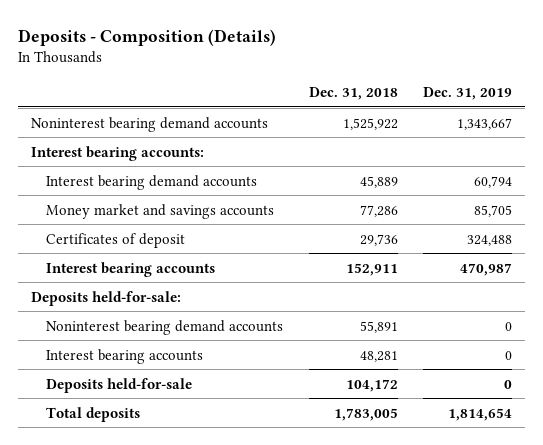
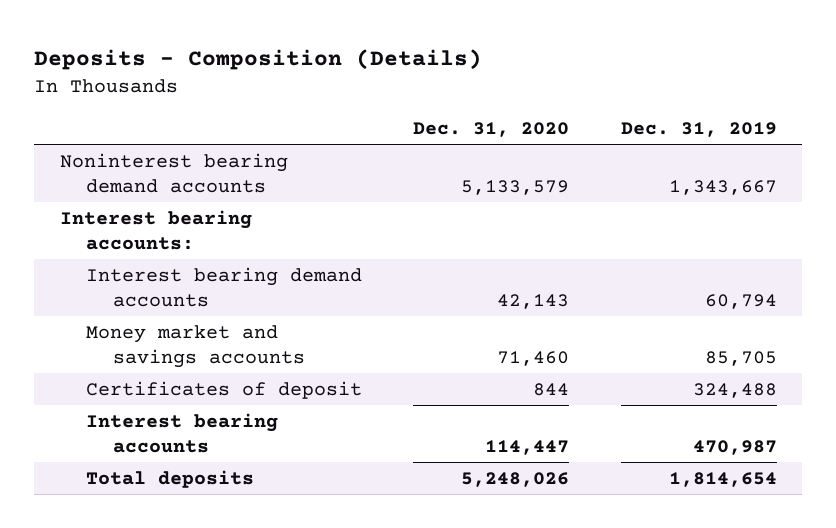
[308,86,398,100] Dec. 31, 2018 -> none
none -> [413,122,570,138] Dec. 31, 2020
[30,290,181,306] Deposits held-for-sale: -> none
[46,319,284,335] Noninterest bearing demand accounts -> none
[46,348,204,364] Interest bearing accounts -> none
[46,377,193,393] Deposits held-for-sale -> none

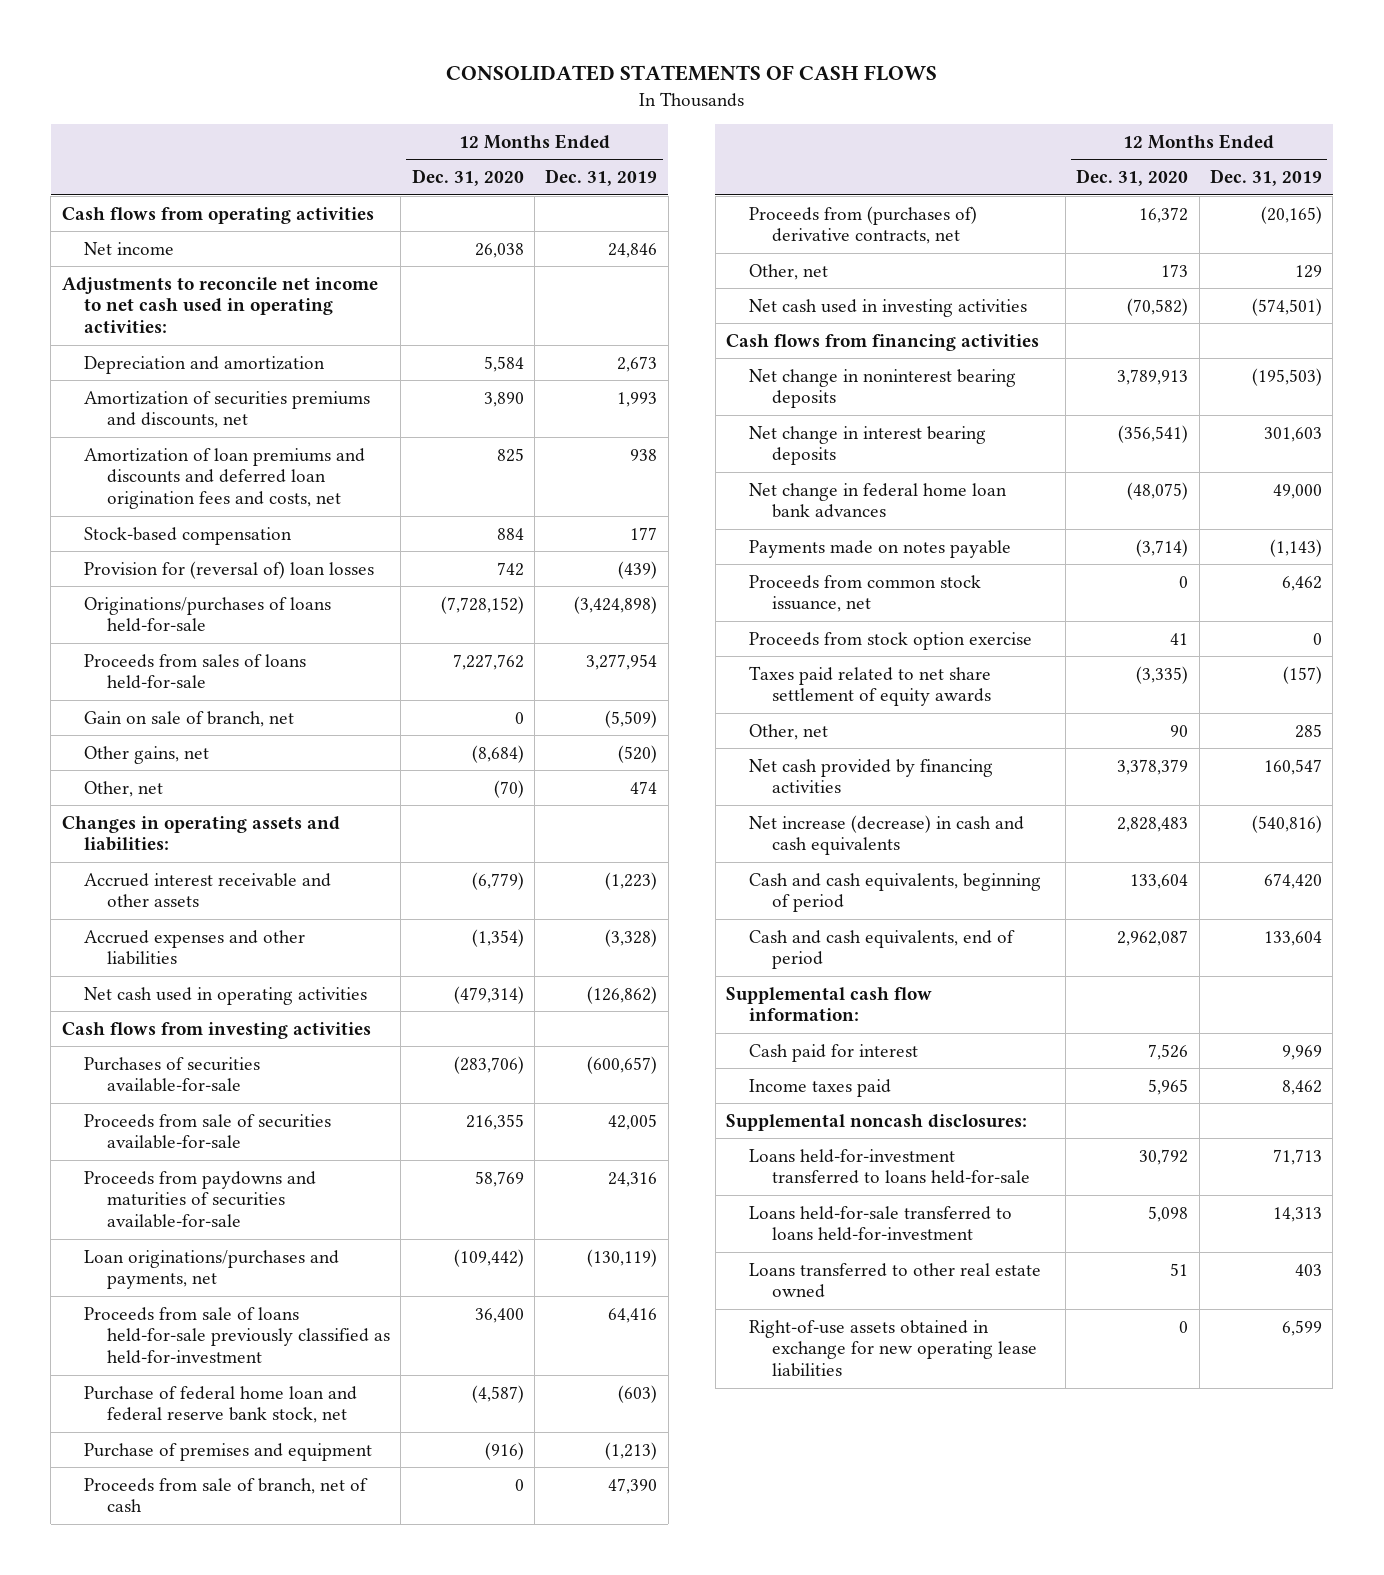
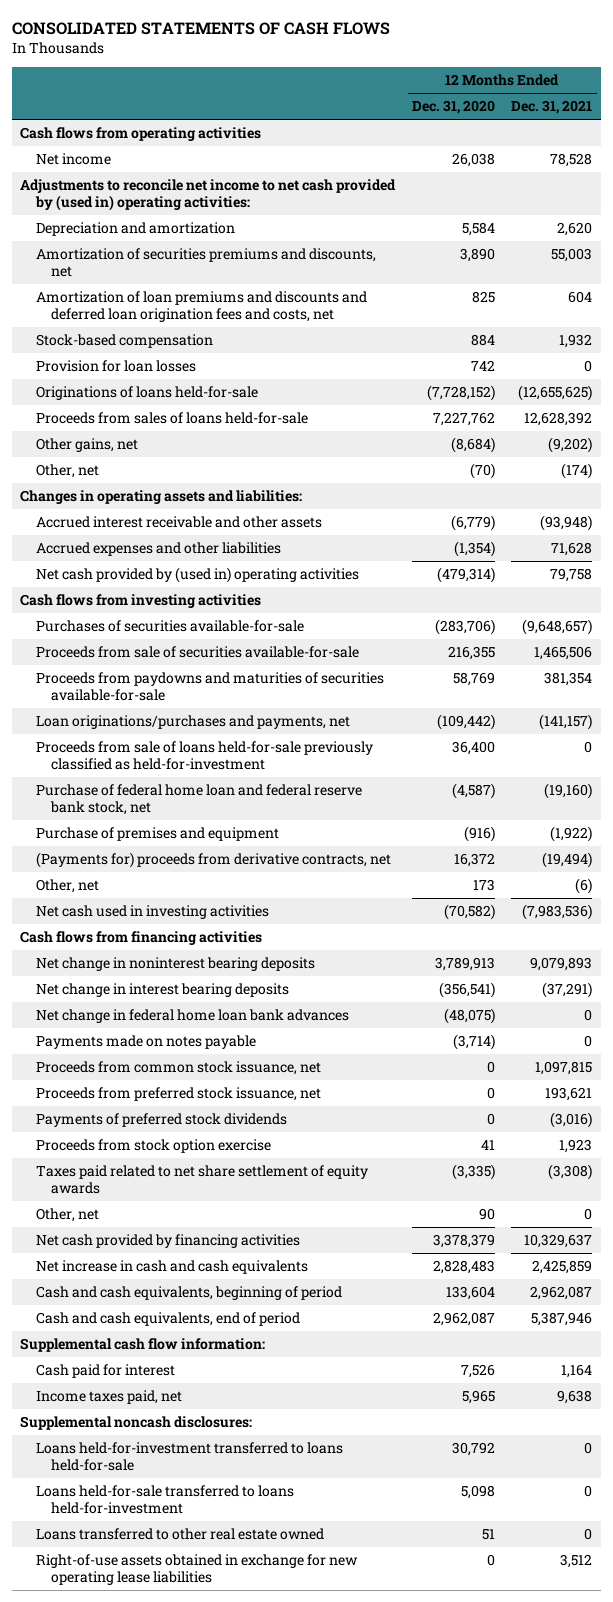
[545,169,658,187] Dec. 31, 2019 -> none
none -> [511,100,593,115] Dec. 31, 2021
[61,276,378,334] Adjustments to reconcile net income to net cash used in operating activities: -> [20,179,397,212] Adjustments to reconcile net income to net cash provided by (used in) operating activities:
[84,560,375,579] Provision for (reversal of) loan losses -> [35,360,196,373] Provision for loan losses
[84,596,332,633] Originations/purchases of loans held-for-sale -> [35,386,258,401] Originations of loans held-for-sale
[84,710,295,727] Gain on sale of branch, net -> none
[84,986,368,1005] Net cash used in operating activities -> [35,567,359,584] Net cash provided by (used in) operating activities
[84,1477,369,1513] Proceeds from sale of branch, net of cash -> none
[748,205,977,245] Proceeds from (purchases of) derivative contracts, net -> [35,852,391,869] (Payments for) proceeds from derivative contracts, net
none -> [35,1087,321,1102] Proceeds from preferred stock issuance, net
none -> [35,1113,287,1128] Payments of preferred stock dividends
[748,814,1024,856] Net increase (decrease) in cash and cash equivalents -> [35,1260,308,1275] Net increase in cash and cash equivalents
[748,1078,891,1097] Income taxes paid -> [35,1390,182,1405] Income taxes paid, net

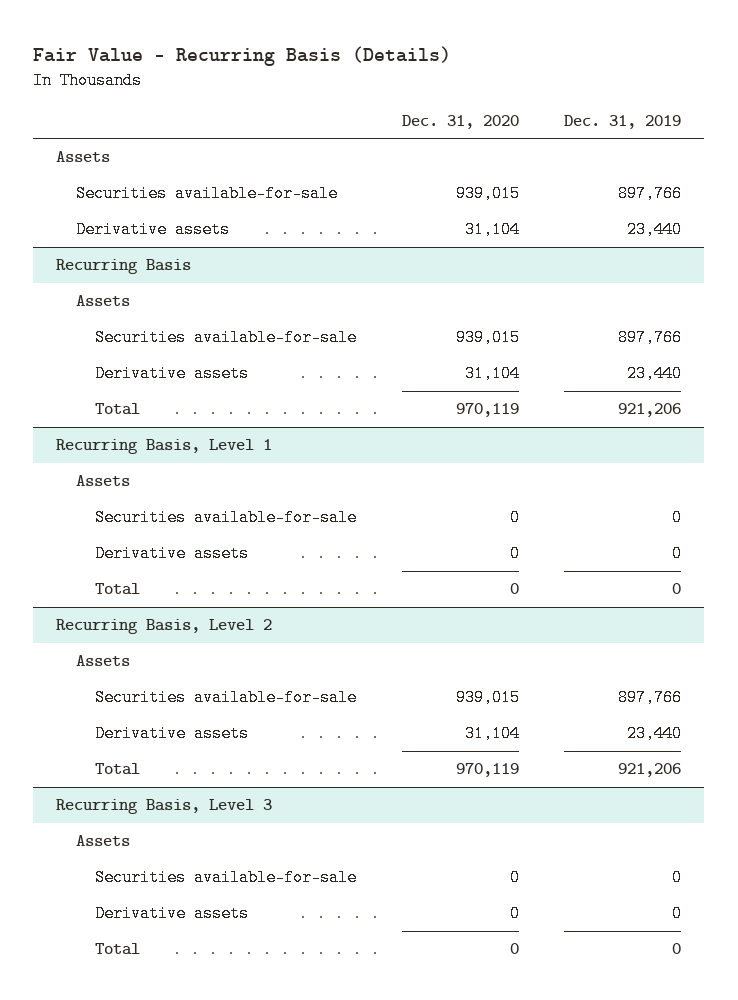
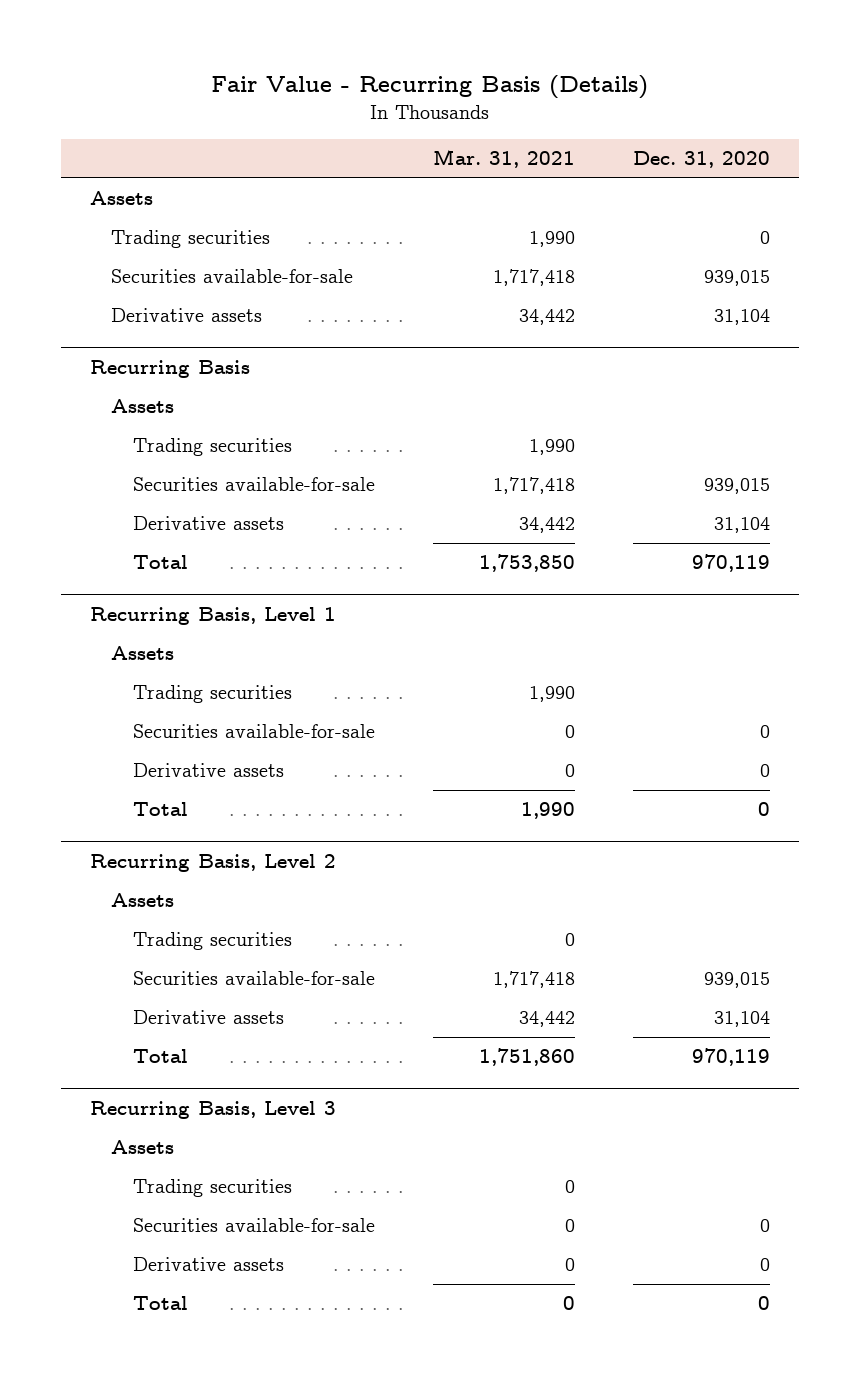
[564,115,682,130] Dec. 31, 2019 -> none
none -> [432,149,575,169] Mar. 31, 2021
none -> [111,230,271,249] Trading securities
none -> [132,438,292,457] Trading securities
none -> [132,685,292,704] Trading securities
none -> [132,932,292,951] Trading securities
none -> [132,1179,292,1198] Trading securities

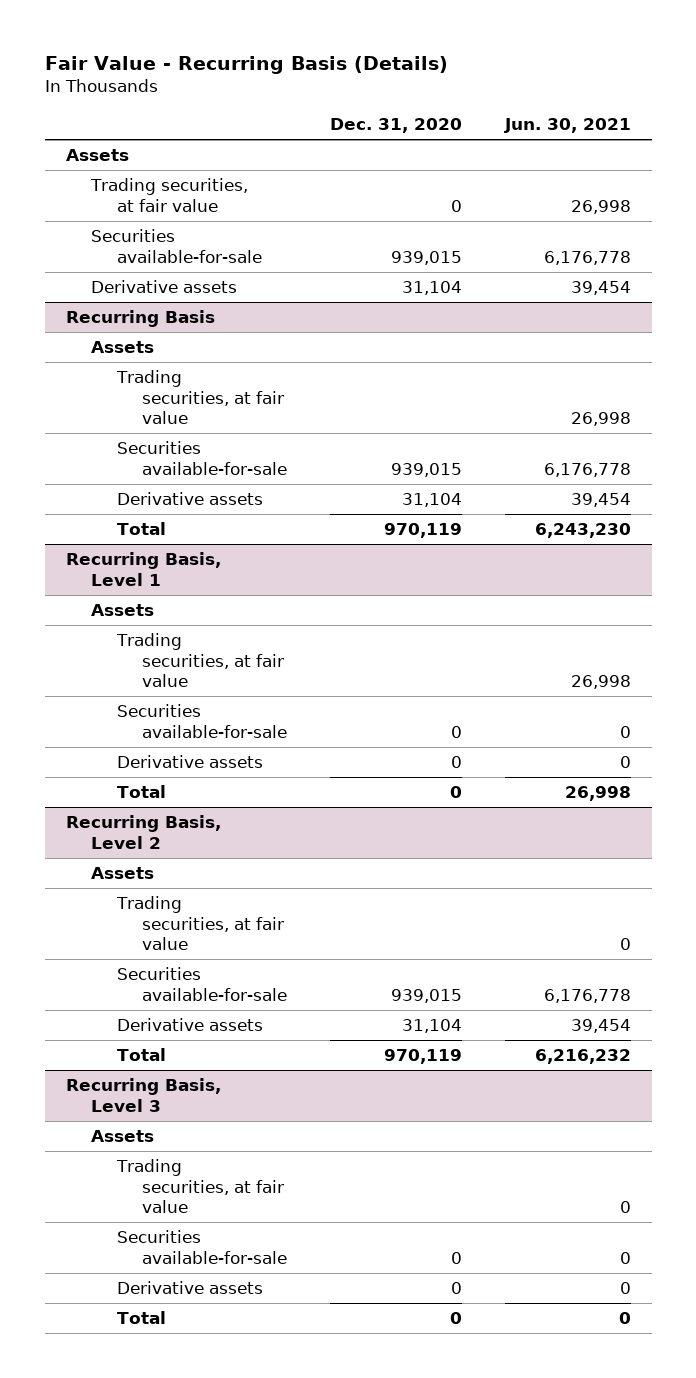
[432,149,575,169] Mar. 31, 2021 -> none
none -> [503,118,631,134] Jun. 30, 2021
[111,230,271,249] Trading securities -> [90,178,249,212] Trading securities, at fair value
[132,438,292,457] Trading securities -> [115,370,285,425] Trading securities, at fair value
[132,685,292,704] Trading securities -> [115,633,285,688] Trading securities, at fair value
[132,932,292,951] Trading securities -> [115,896,285,951] Trading securities, at fair value
[132,1179,292,1198] Trading securities -> [115,1159,285,1214] Trading securities, at fair value

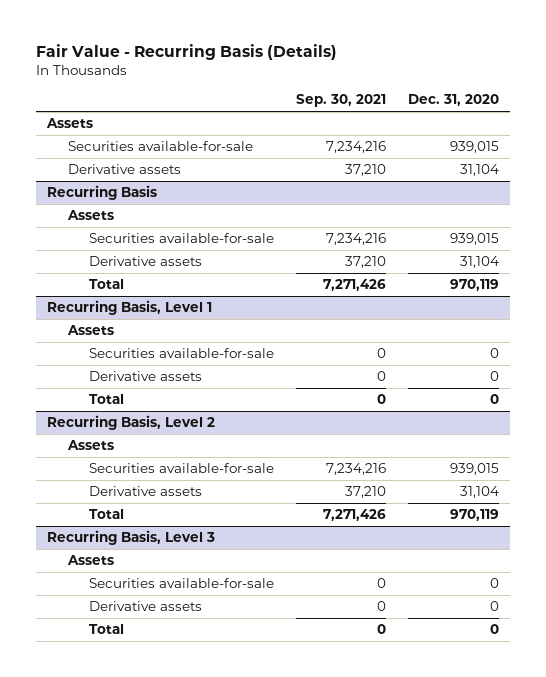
[503,118,631,134] Jun. 30, 2021 -> none
none -> [295,94,386,108] Sep. 30, 2021
[90,178,249,212] Trading securities, at fair value -> none
[115,370,285,425] Trading securities, at fair value -> none
[115,633,285,688] Trading securities, at fair value -> none
[115,896,285,951] Trading securities, at fair value -> none
[115,1159,285,1214] Trading securities, at fair value -> none

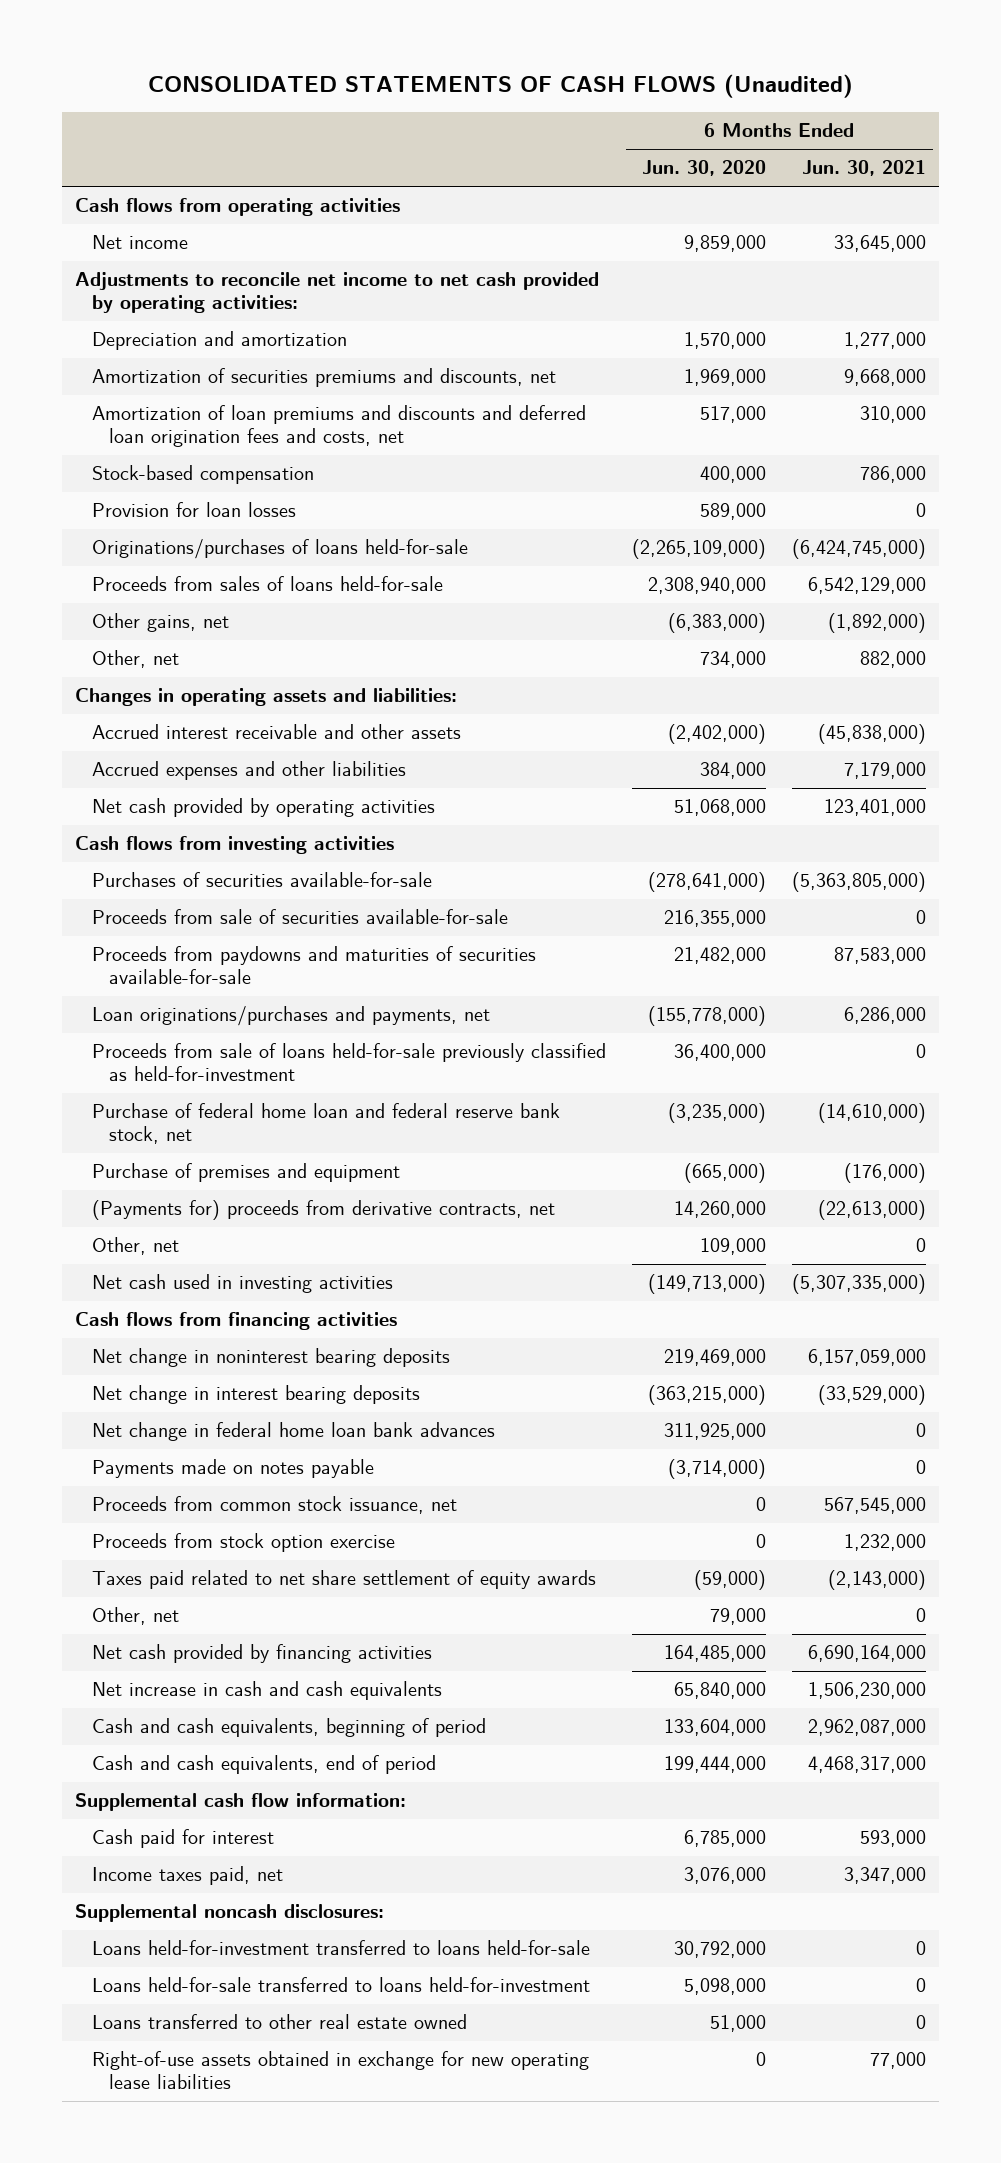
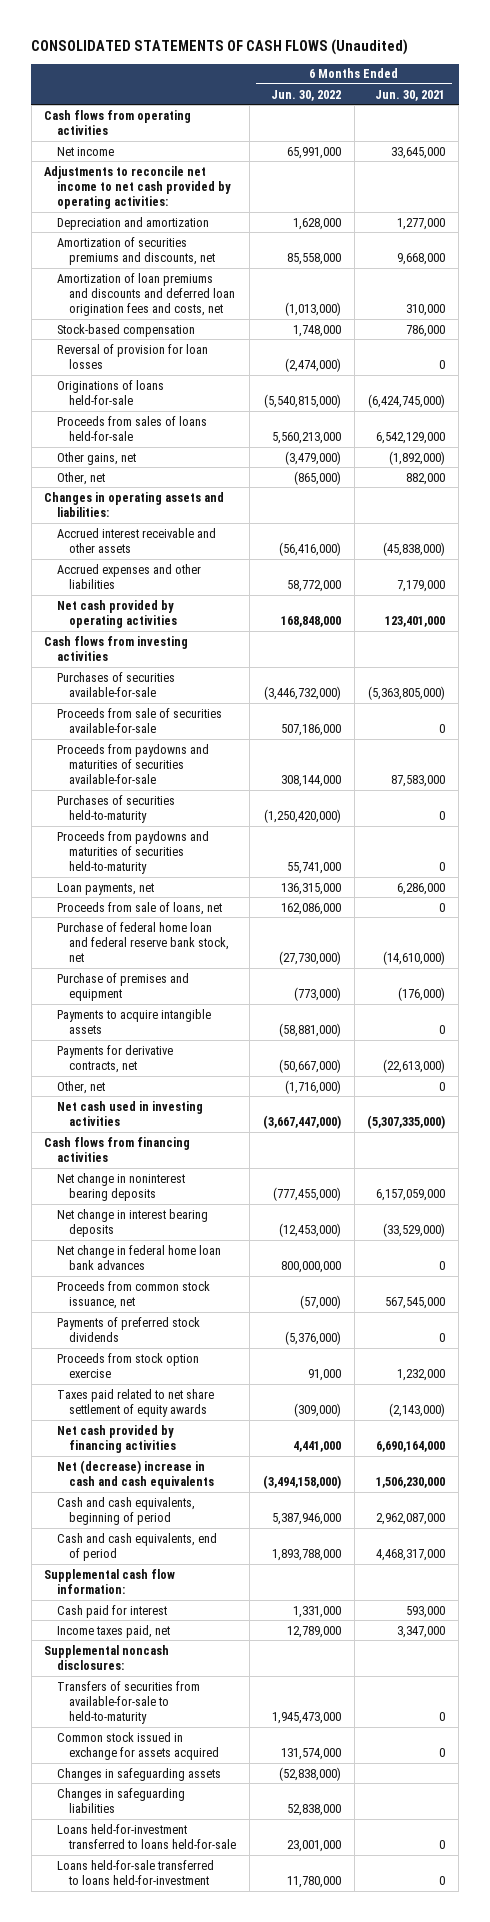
[642,160,767,177] Jun. 30, 2020 -> none
none -> [270,89,341,101] Jun. 30, 2022
[91,502,296,518] Provision for loan losses -> [56,343,208,369] Reversal of provision for loan losses
[91,539,468,560] Originations/purchases of loans held-for-sale -> [56,379,164,405] Originations of loans held-for-sale
[91,1043,606,1082] Proceeds from sale of loans held-for-sale previously classified as held-for-investment -> none
none -> [56,794,175,823] Purchases of securities held-to-maturity
none -> [56,830,209,874] Proceeds from paydowns and maturities of securities held-to-maturity
[91,1006,490,1027] Loan originations/purchases and payments, net -> [56,882,154,895] Loan payments, net
none -> [56,901,222,915] Proceeds from sale of loans, net
none -> [56,1008,211,1034] Payments to acquire intangible assets
[91,1200,555,1221] (Payments for) proceeds from derivative contracts, net -> [56,1044,173,1073] Payments for derivative contracts, net
[91,1459,374,1479] Payments made on notes payable -> none
none -> [56,1316,200,1342] Payments of preferred stock dividends
[91,1607,179,1626] Other, net -> none
[91,1681,442,1701] Net increase in cash and cash equivalents -> [56,1459,214,1489] Net (decrease) increase in cash and cash equivalents
none -> [56,1680,200,1724] Transfers of securities from available-for-sale to held-to-maturity
none -> [56,1731,219,1760] Common stock issued in exchange for assets acquired
none -> [56,1767,221,1781] Changes in safeguarding assets
none -> [56,1787,185,1813] Changes in safeguarding liabilities
[91,2014,467,2030] Loans transferred to other real estate owned -> none
[91,2051,589,2090] Right-of-use assets obtained in exchange for new operating lease liabilities -> none

